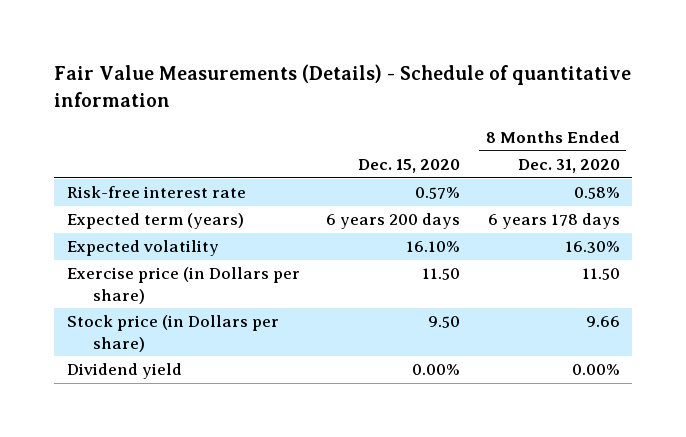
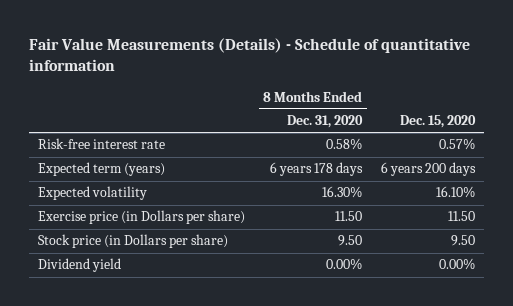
[585,316,620,328] 9.66 -> [338,235,363,247] 9.50

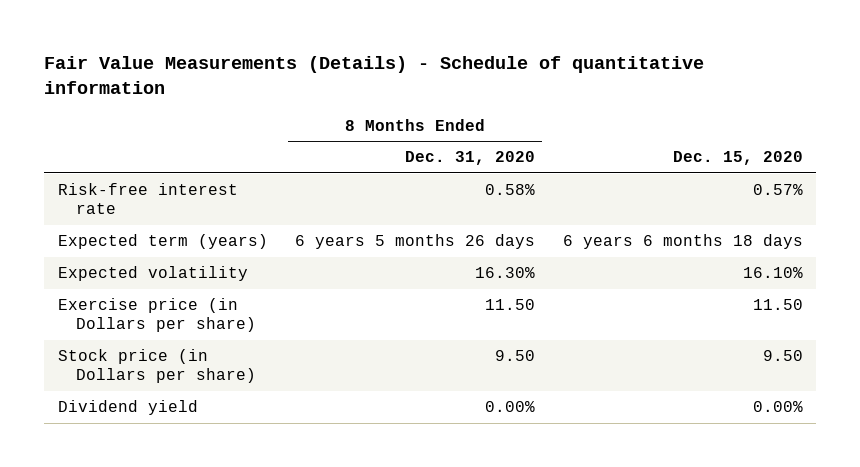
[270,162,364,177] 6 years 178 days -> [295,234,536,250] 6 years 5 months 26 days
[381,162,477,177] 6 years 200 days -> [562,234,803,250] 6 years 6 months 18 days

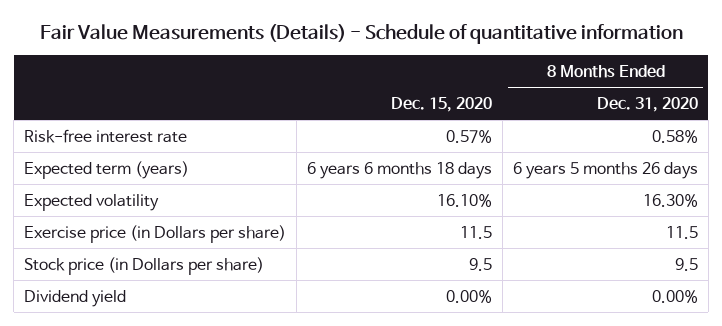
[485,299,536,311] 11.50 -> [666,225,699,239] 11.5
[752,299,803,311] 11.50 -> [460,225,493,239] 11.5
[495,350,536,362] 9.50 -> [675,257,699,271] 9.5
[762,350,803,362] 9.50 -> [469,257,493,271] 9.5

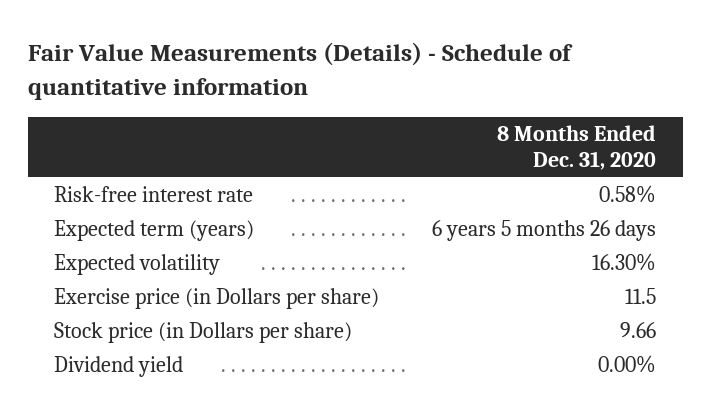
[391,96,493,112] Dec. 15, 2020 -> none
[675,257,699,271] 9.5 -> [620,322,657,339] 9.66

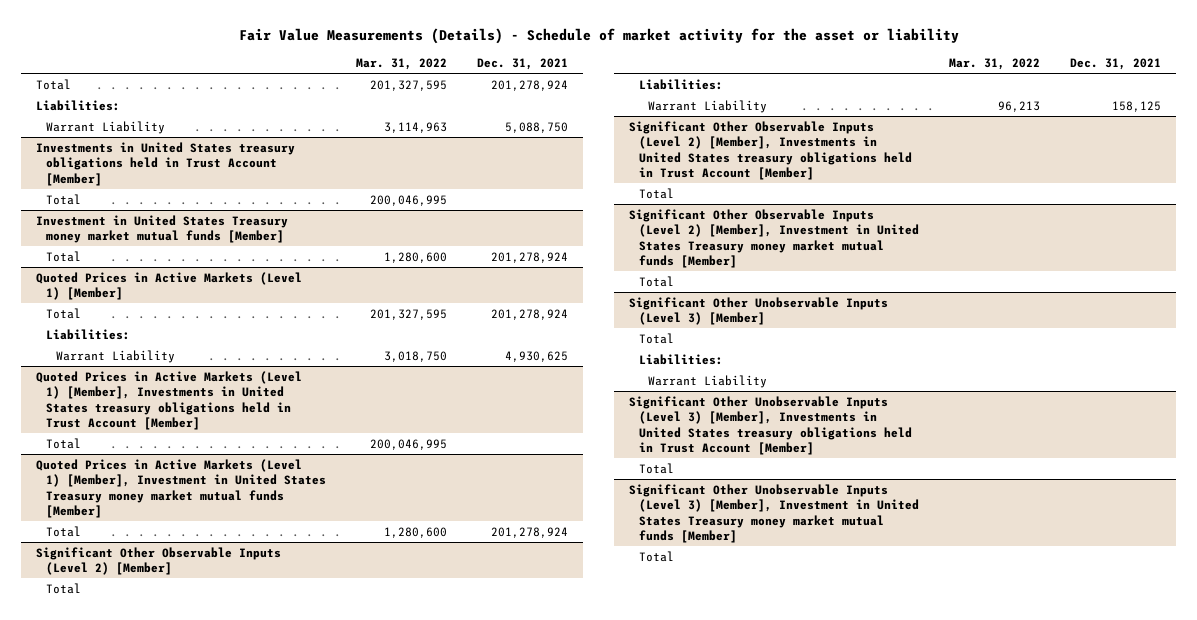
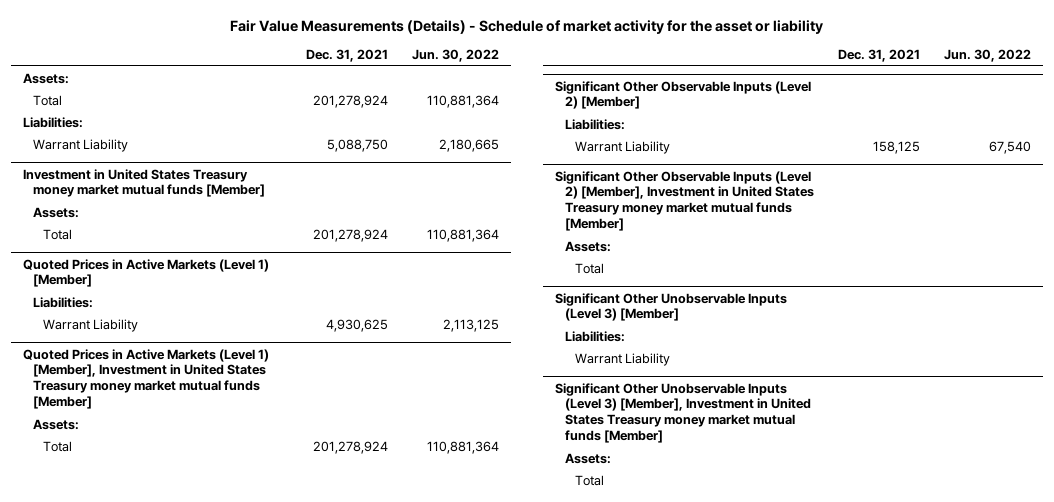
[356,58,448,71] Mar. 31, 2022 -> none
none -> [412,49,500,63] Jun. 30, 2022
none -> [23,72,70,84] Assets:
[36,141,296,186] Investments in United States treasury obligations held in Trust Account [Member] -> none
[46,193,82,205] Total -> none
none -> [32,206,79,218] Assets:
[46,307,82,319] Total -> none
[36,370,303,431] Quoted Prices in Active Markets (Level 1) [Member], Investments in United States treasury obligations held in Trust Account [Member] -> none
[46,437,82,449] Total -> none
none -> [32,418,79,430] Assets:
[46,582,82,594] Total -> none
[629,120,912,181] Significant Other Observable Inputs (Level 2) [Member], Investments in United States treasury obligations held in Trust Account [Member] -> none
[638,187,674,199] Total -> none
none -> [564,240,611,252] Assets:
[638,332,674,344] Total -> none
[629,395,912,456] Significant Other Unobservable Inputs (Level 3) [Member], Investments in United States treasury obligations held in Trust Account [Member] -> none
[638,462,674,474] Total -> none
none -> [564,452,611,464] Assets:

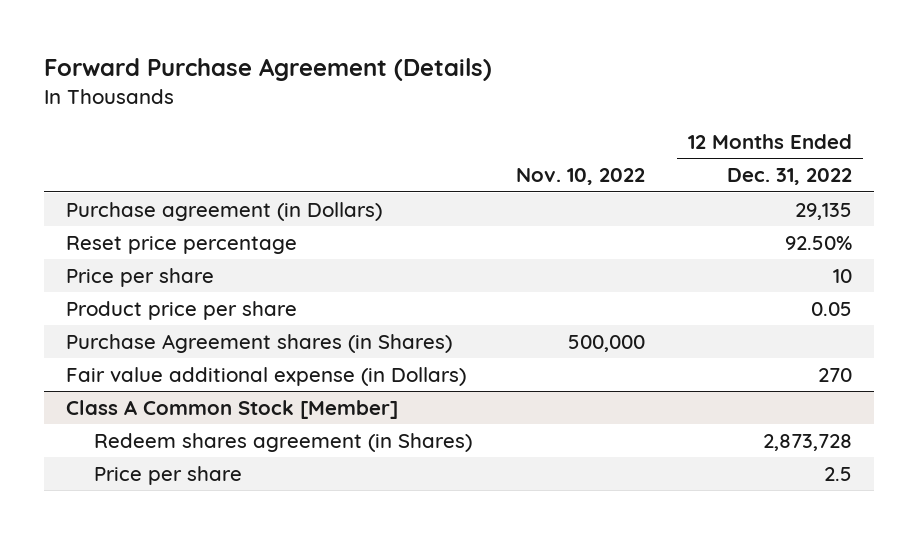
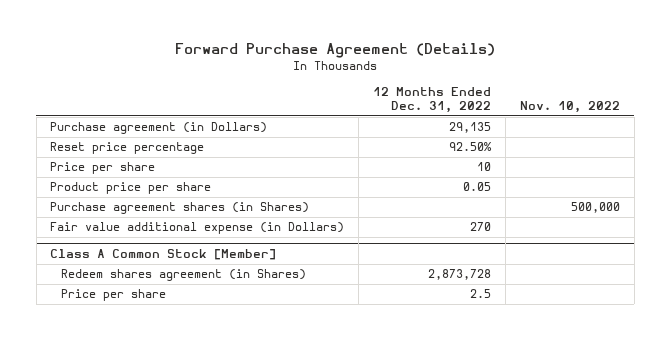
[65,334,452,354] Purchase Agreement shares (in Shares) -> [50,202,310,215] Purchase agreement shares (in Shares)

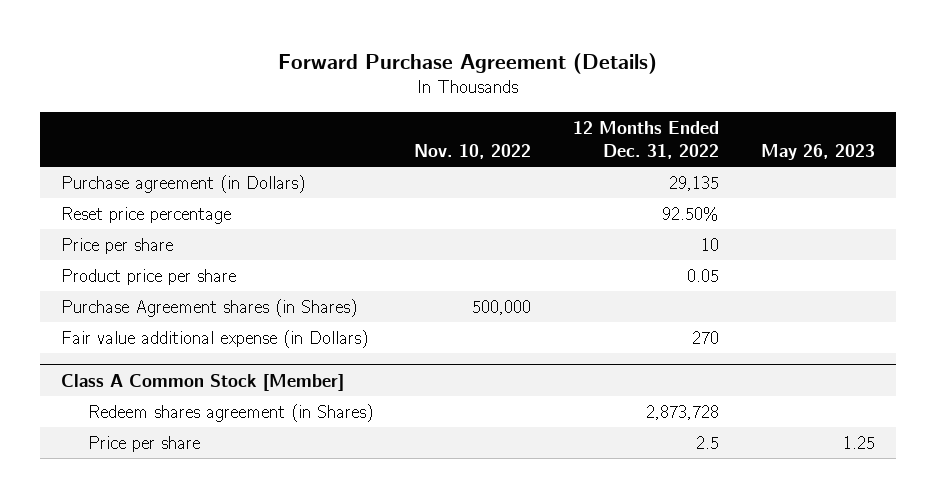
none -> [761,144,876,161] May 26, 2023
[50,202,310,215] Purchase agreement shares (in Shares) -> [61,298,358,317] Purchase Agreement shares (in Shares)

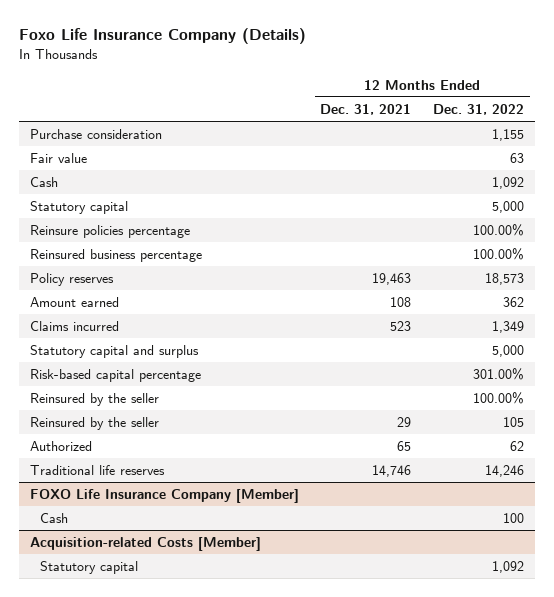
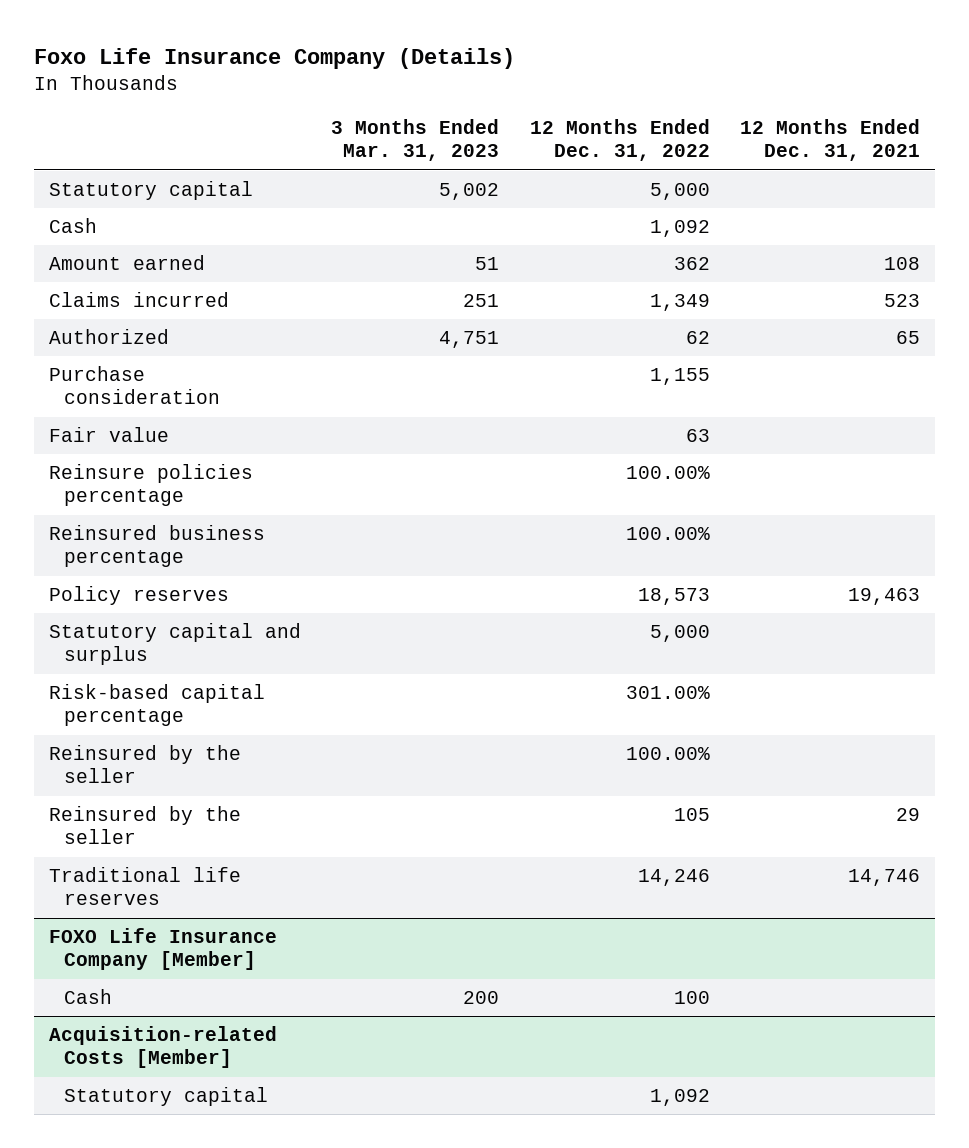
none -> [331,119,500,162] 3 Months Ended Mar. 31, 2023
[29,200,128,214] Statutory capital -> [49,180,254,200] Statutory capital
[29,176,58,187] Cash -> [49,217,98,233] Cash
[29,296,119,307] Amount earned -> [49,254,206,270] Amount earned
[29,320,119,331] Claims incurred -> [49,291,230,307] Claims incurred
[29,440,92,451] Authorized -> [49,328,170,344] Authorized

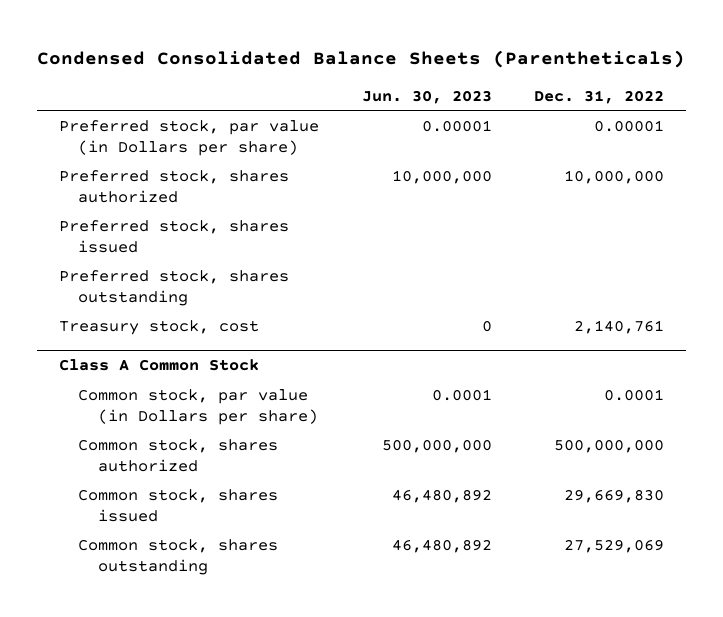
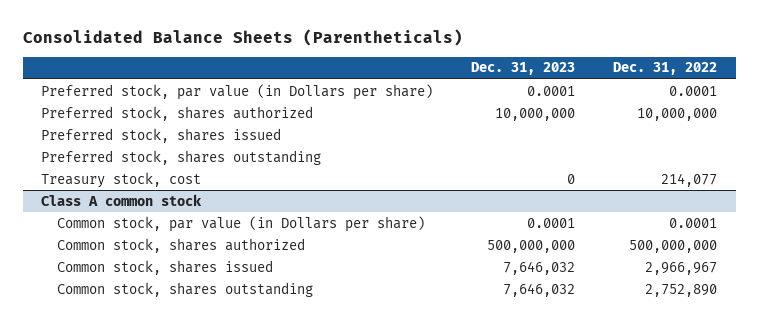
[37,49,686,68] Condensed Consolidated Balance Sheets (Parentheticals) -> [22,29,463,47] Consolidated Balance Sheets (Parentheticals)
[361,89,492,104] Jun. 30, 2023 -> none
none -> [471,62,576,76] Dec. 31, 2023
[594,119,665,132] 0.00001 -> [668,85,717,96] 0.0001
[574,319,665,334] 2,140,761 -> [660,172,717,187] 214,077
[58,359,259,372] Class A Common Stock -> [41,193,203,206] Class A common stock
[564,488,665,503] 29,669,830 -> [644,261,717,275] 2,966,967
[564,538,665,553] 27,529,069 -> [644,283,717,297] 2,752,890

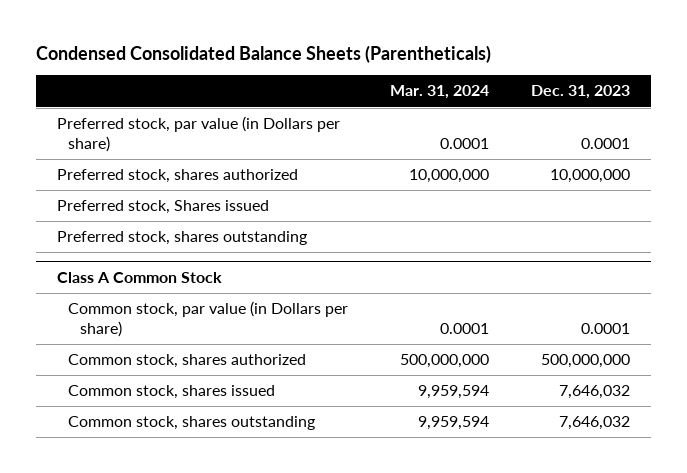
[22,29,463,47] Consolidated Balance Sheets (Parentheticals) -> [35,44,491,63] Condensed Consolidated Balance Sheets (Parentheticals)
[612,62,717,76] Dec. 31, 2022 -> none
none -> [390,85,490,100] Mar. 31, 2024
[41,127,282,143] Preferred stock, shares issued -> [56,200,269,215] Preferred stock, Shares issued
[41,171,202,188] Treasury stock, cost -> none
[41,193,203,206] Class A common stock -> [56,272,222,284] Class A Common Stock

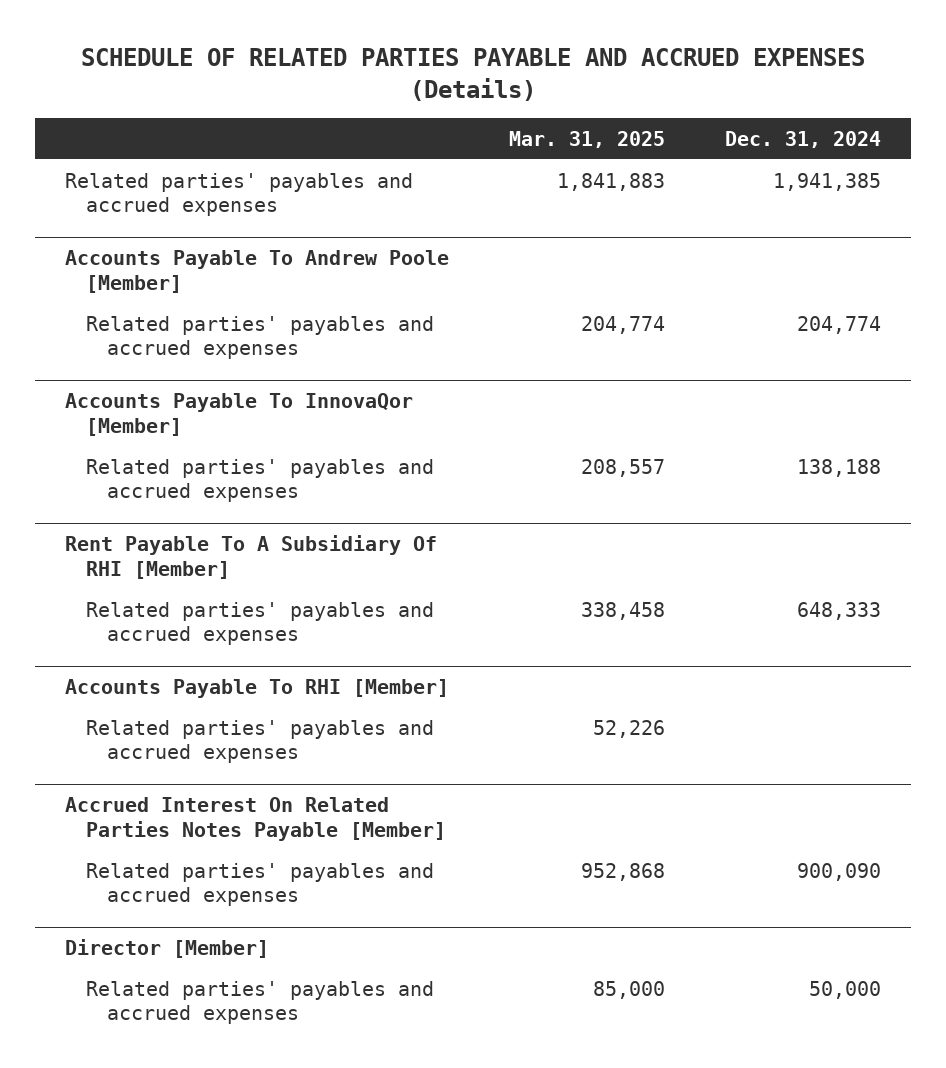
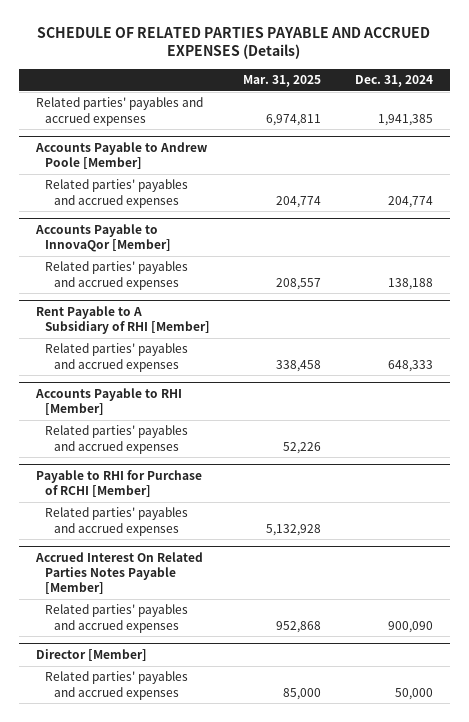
[556,172,665,191] 1,841,883 -> [266,113,322,126] 6,974,811
[64,250,449,293] Accounts Payable To Andrew Poole [Member] -> [34,141,207,170] Accounts Payable to Andrew Poole [Member]
[64,393,413,436] Accounts Payable To InnovaQor [Member] -> [34,223,171,253] Accounts Payable to InnovaQor [Member]
[64,535,437,579] Rent Payable To A Subsidiary Of RHI [Member] -> [35,305,210,335] Rent Payable to A Subsidiary of RHI [Member]
[64,679,449,699] Accounts Payable To RHI [Member] -> [34,387,182,416] Accounts Payable to RHI [Member]
none -> [35,469,202,498] Payable to RHI for Purchase of RCHI [Member]
none -> [44,507,188,536] Related parties' payables and accrued expenses

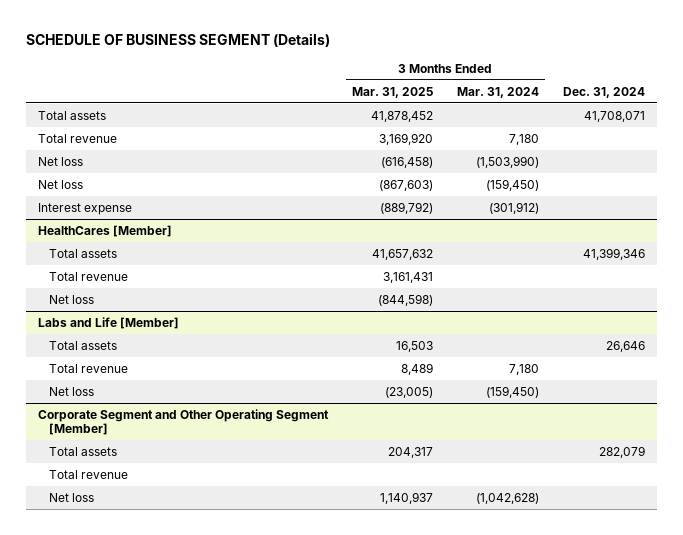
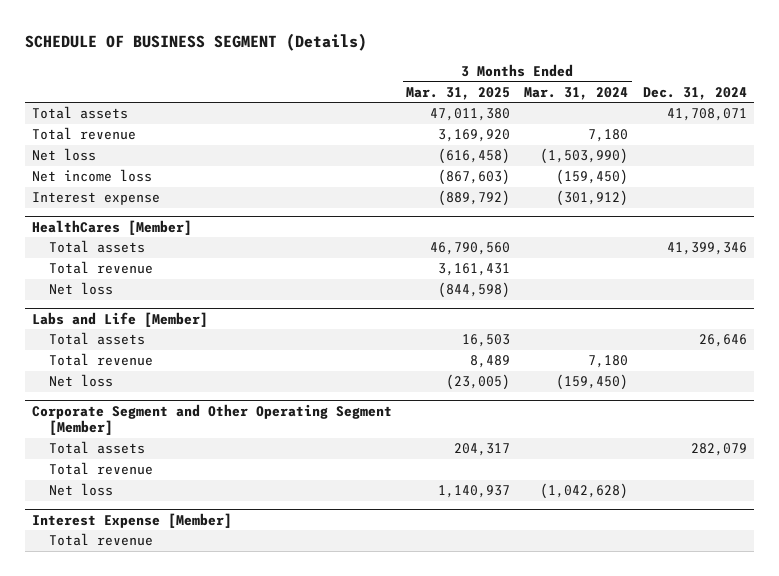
[370,110,433,122] 41,878,452 -> [430,108,511,122] 47,011,380
[37,179,83,189] Net loss -> [32,169,153,183] Net income loss
[371,248,433,260] 41,657,632 -> [430,242,511,256] 46,790,560
none -> [32,512,233,528] Interest Expense [Member]
none -> [49,533,154,547] Total revenue

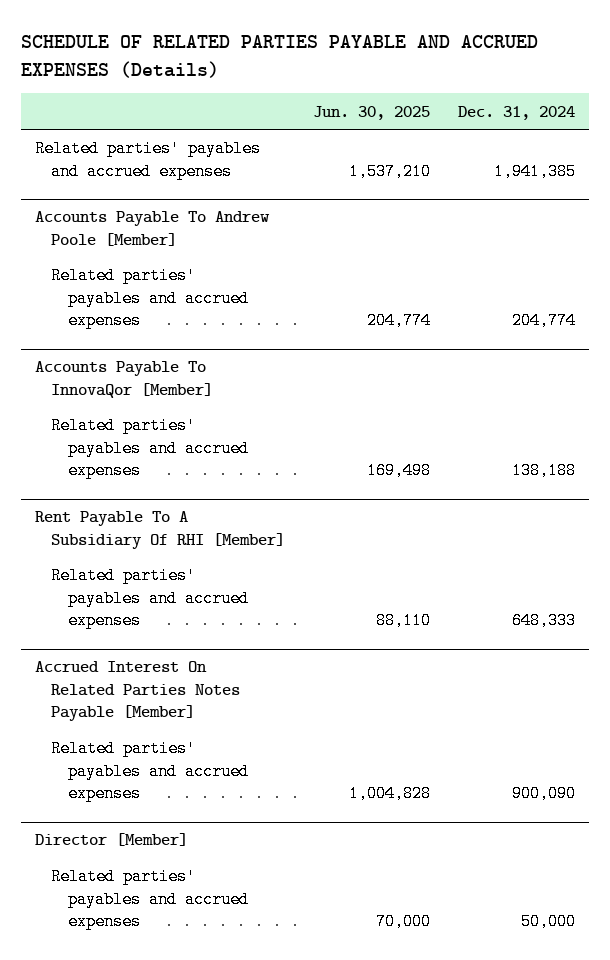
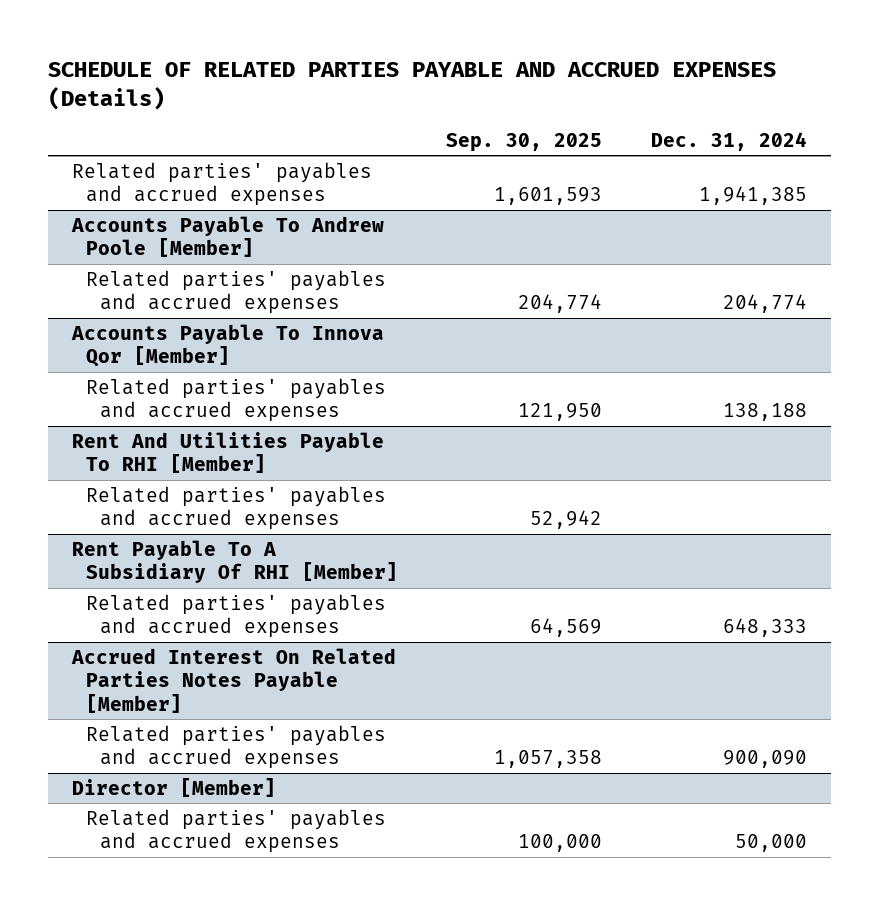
[313,105,431,120] Jun. 30, 2025 -> none
none -> [446,133,603,153] Sep. 30, 2025
[34,361,214,398] Accounts Payable To InnovaQor [Member] -> [70,323,384,368] Accounts Payable To Innova Qor [Member]
none -> [71,431,384,474] Rent And Utilities Payable To RHI [Member]
none -> [86,485,387,531] Related parties' payables and accrued expenses

